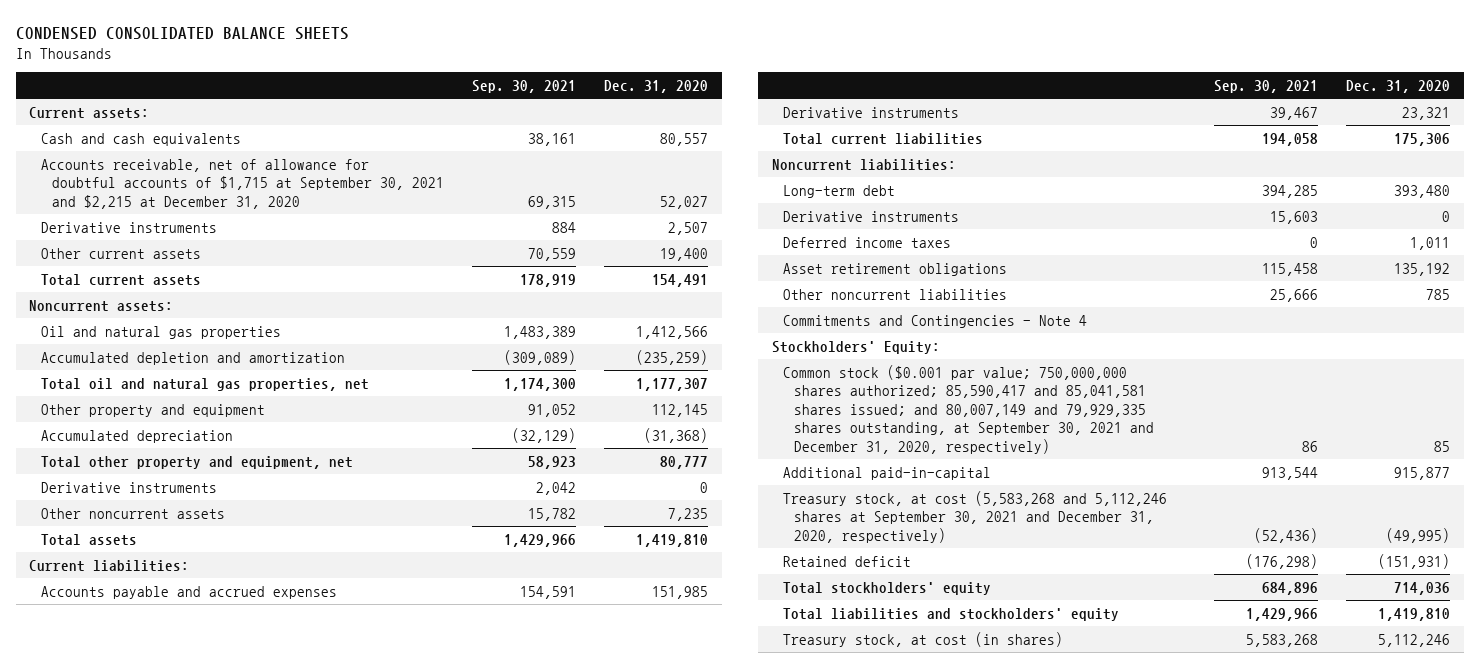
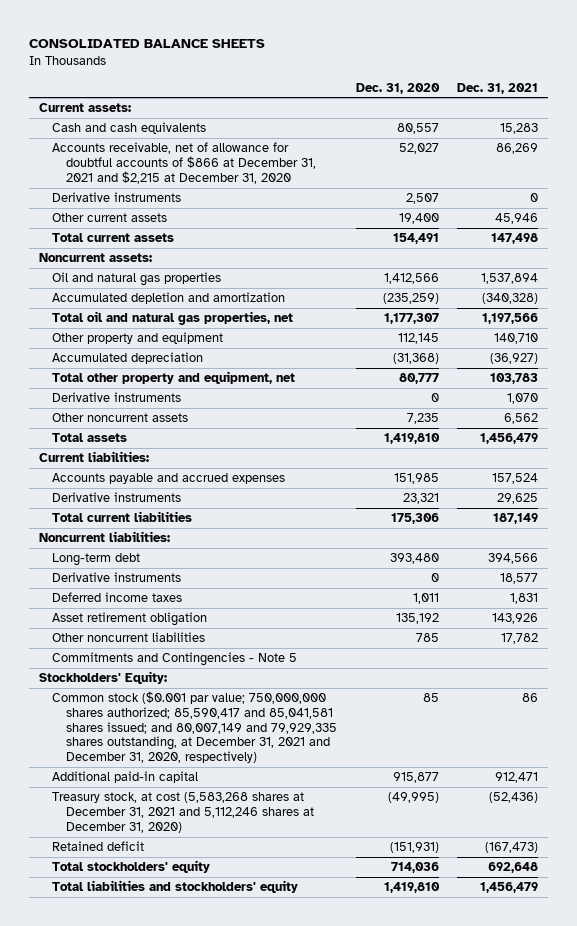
[15,27,349,41] CONDENSED CONSOLIDATED BALANCE SHEETS -> [29,39,266,49] CONSOLIDATED BALANCE SHEETS
[471,79,576,93] Sep. 30, 2021 -> none
none -> [457,82,539,94] Dec. 31, 2021
[40,158,445,209] Accounts receivable, net of allowance for doubtful accounts of $1,715 at September 30, 2021 and $2,215 at December 31, 2020 -> [52,142,317,184] Accounts receivable, net of allowance for doubtful accounts of $866 at December 31, 2021 and $2,215 at December 31, 2020
[783,262,1008,276] Asset retirement obligations -> [52,612,208,627] Asset retirement obligation
[783,314,1088,328] Commitments and Contingencies - Note 4 -> [52,652,298,667] Commitments and Contingencies - Note 5
[783,364,1155,454] Common stock ($0.001 par value; 750,000,000 shares authorized; 85,590,417 and 85,041,581 shares issued; and 80,007,149 and 79,929,335 shares outstanding, at September 30, 2021 and December 31, 2020, respectively) -> [52,691,338,764] Common stock ($0.001 par value; 750,000,000 shares authorized; 85,590,417 and 85,041,581 shares issued; and 80,007,149 and 79,929,335 shares outstanding, at December 31, 2021 and December 31, 2020, respectively)
[783,466,992,480] Additional paid-in-capital -> [52,771,199,784] Additional paid-in capital
[783,490,1168,543] Treasury stock, at cost (5,583,268 and 5,112,246 shares at September 30, 2021 and December 31, 2020, respectively) -> [52,792,315,833] Treasury stock, at cost (5,583,268 shares at December 31, 2021 and 5,112,246 shares at December 31, 2020)
[783,631,1064,647] Treasury stock, at cost (in shares) -> none

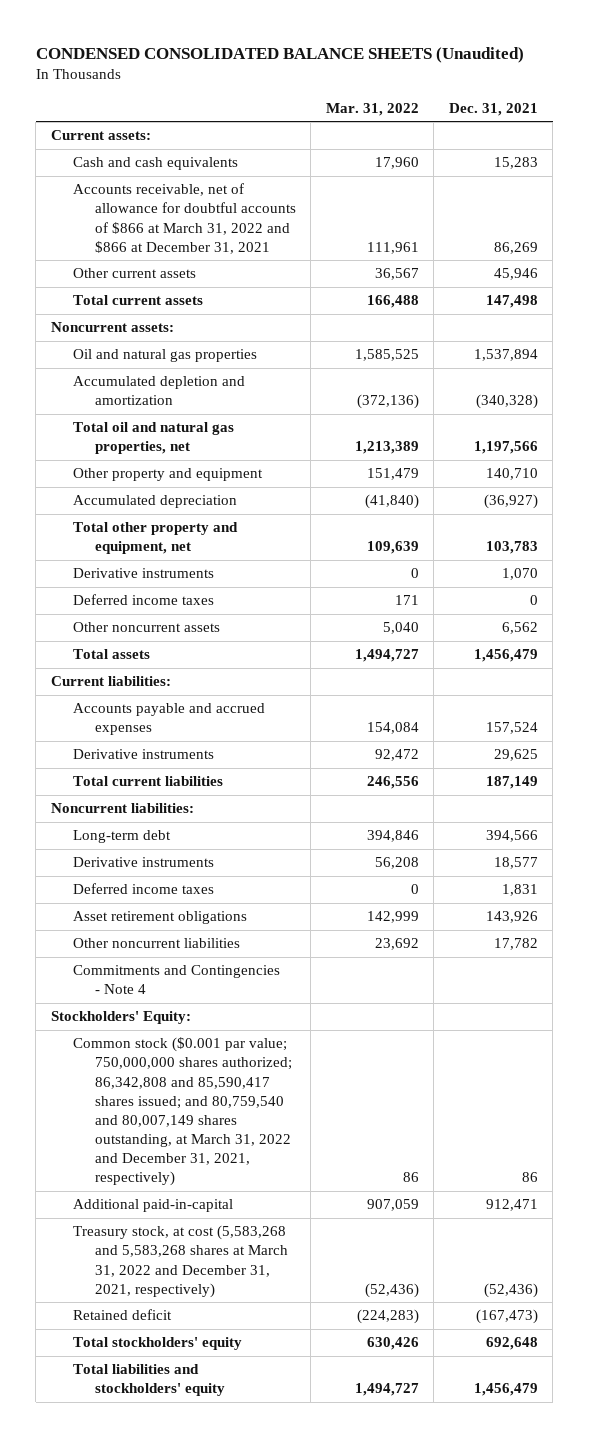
[29,39,266,49] CONSOLIDATED BALANCE SHEETS -> [35,47,524,64] CONDENSED CONSOLIDATED BALANCE SHEETS (Unaudited)
[355,82,440,94] Dec. 31, 2020 -> none
none -> [325,102,419,116] Mar. 31, 2022
[52,192,182,203] Derivative instruments -> none
[52,142,317,184] Accounts receivable, net of allowance for doubtful accounts of $866 at December 31, 2021 and $2,215 at December 31, 2020 -> [72,183,296,254] Accounts receivable, net of allowance for doubtful accounts of $866 at March 31, 2022 and $866 at December 31, 2021
none -> [72,594,214,606] Deferred income taxes
[52,612,208,627] Asset retirement obligation -> [72,911,247,925] Asset retirement obligations
[52,652,298,667] Commitments and Contingencies - Note 5 -> [72,965,280,995] Commitments and Contingencies - Note 4
[52,691,338,764] Common stock ($0.001 par value; 750,000,000 shares authorized; 85,590,417 and 85,041,581 shares issued; and 80,007,149 and 79,929,335 shares outstanding, at December 31, 2021 and December 31, 2020, respectively) -> [72,1037,292,1187] Common stock ($0.001 par value; 750,000,000 shares authorized; 86,342,808 and 85,590,417 shares issued; and 80,759,540 and 80,007,149 shares outstanding, at March 31, 2022 and December 31, 2021, respectively)
[52,771,199,784] Additional paid-in capital -> [72,1199,233,1213] Additional paid-in-capital
[52,792,315,833] Treasury stock, at cost (5,583,268 shares at December 31, 2021 and 5,112,246 shares at December 31, 2020) -> [72,1225,288,1298] Treasury stock, at cost (5,583,268 and 5,583,268 shares at March 31, 2022 and December 31, 2021, respectively)

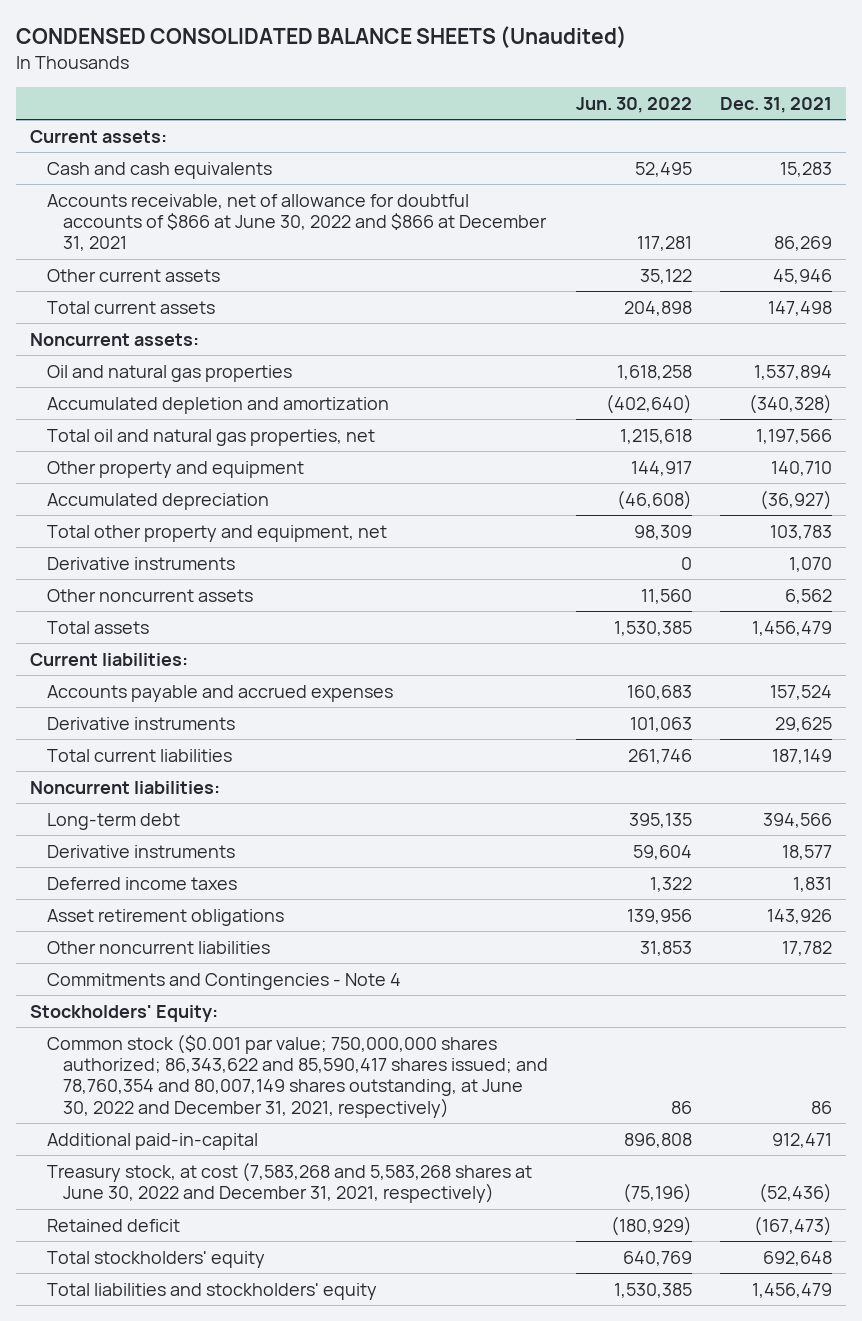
[325,102,419,116] Mar. 31, 2022 -> none
none -> [576,96,693,113] Jun. 30, 2022
[72,183,296,254] Accounts receivable, net of allowance for doubtful accounts of $866 at March 31, 2022 and $866 at December 31, 2021 -> [46,193,548,252] Accounts receivable, net of allowance for doubtful accounts of $866 at June 30, 2022 and $866 at December 31, 2021
[72,594,214,606] Deferred income taxes -> none
[72,1037,292,1187] Common stock ($0.001 par value; 750,000,000 shares authorized; 86,342,808 and 85,590,417 shares issued; and 80,759,540 and 80,007,149 shares outstanding, at March 31, 2022 and December 31, 2021, respectively) -> [46,1033,549,1118] Common stock ($0.001 par value; 750,000,000 shares authorized; 86,343,622 and 85,590,417 shares issued; and 78,760,354 and 80,007,149 shares outstanding, at June 30, 2022 and December 31, 2021, respectively)
[72,1225,288,1298] Treasury stock, at cost (5,583,268 and 5,583,268 shares at March 31, 2022 and December 31, 2021, respectively) -> [46,1161,532,1204] Treasury stock, at cost (7,583,268 and 5,583,268 shares at June 30, 2022 and December 31, 2021, respectively)

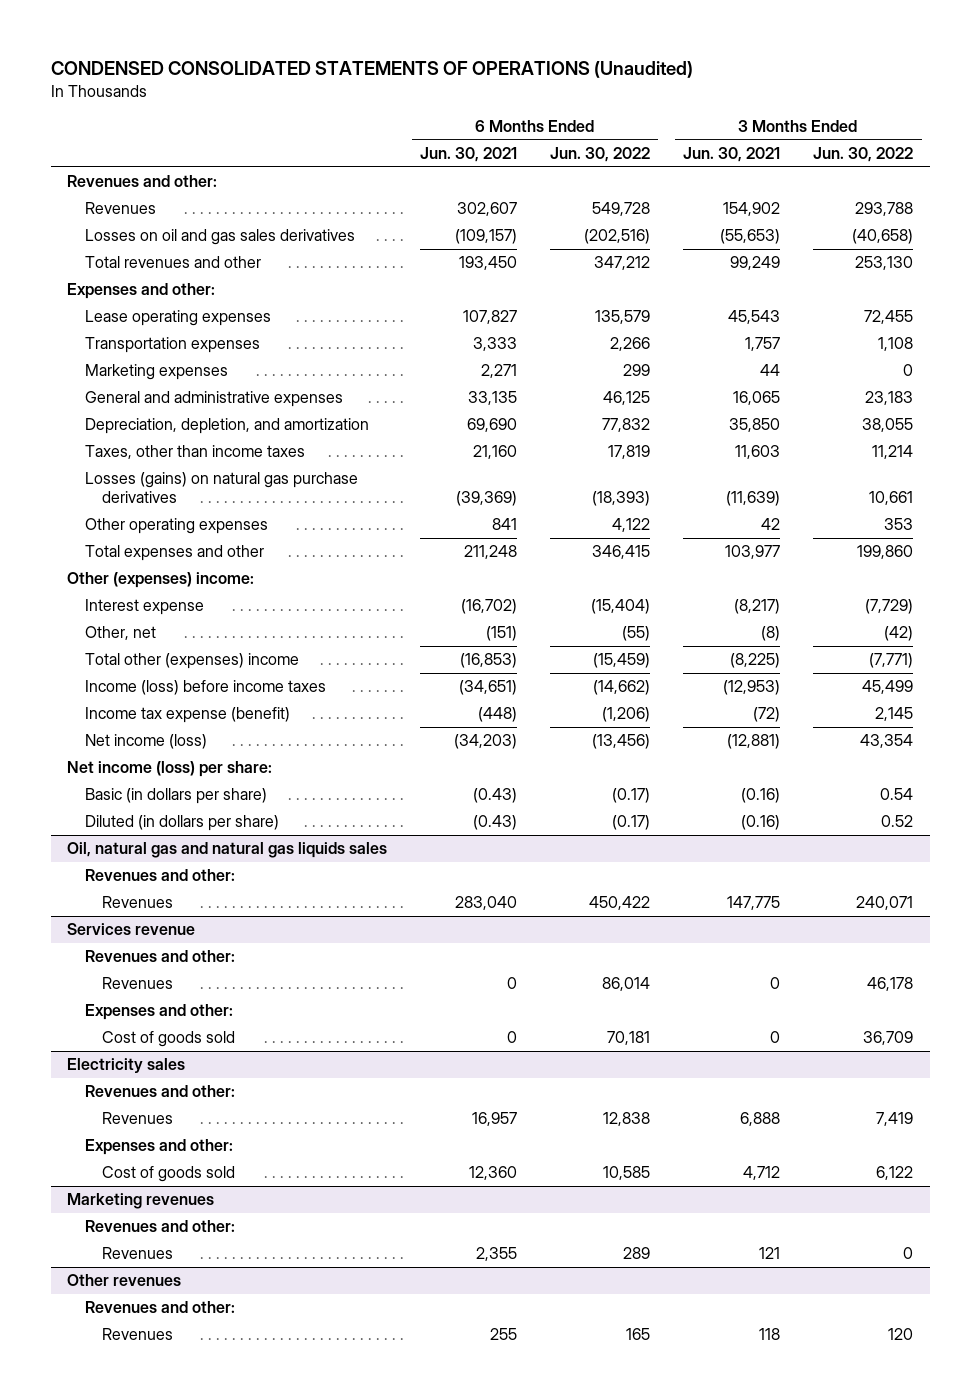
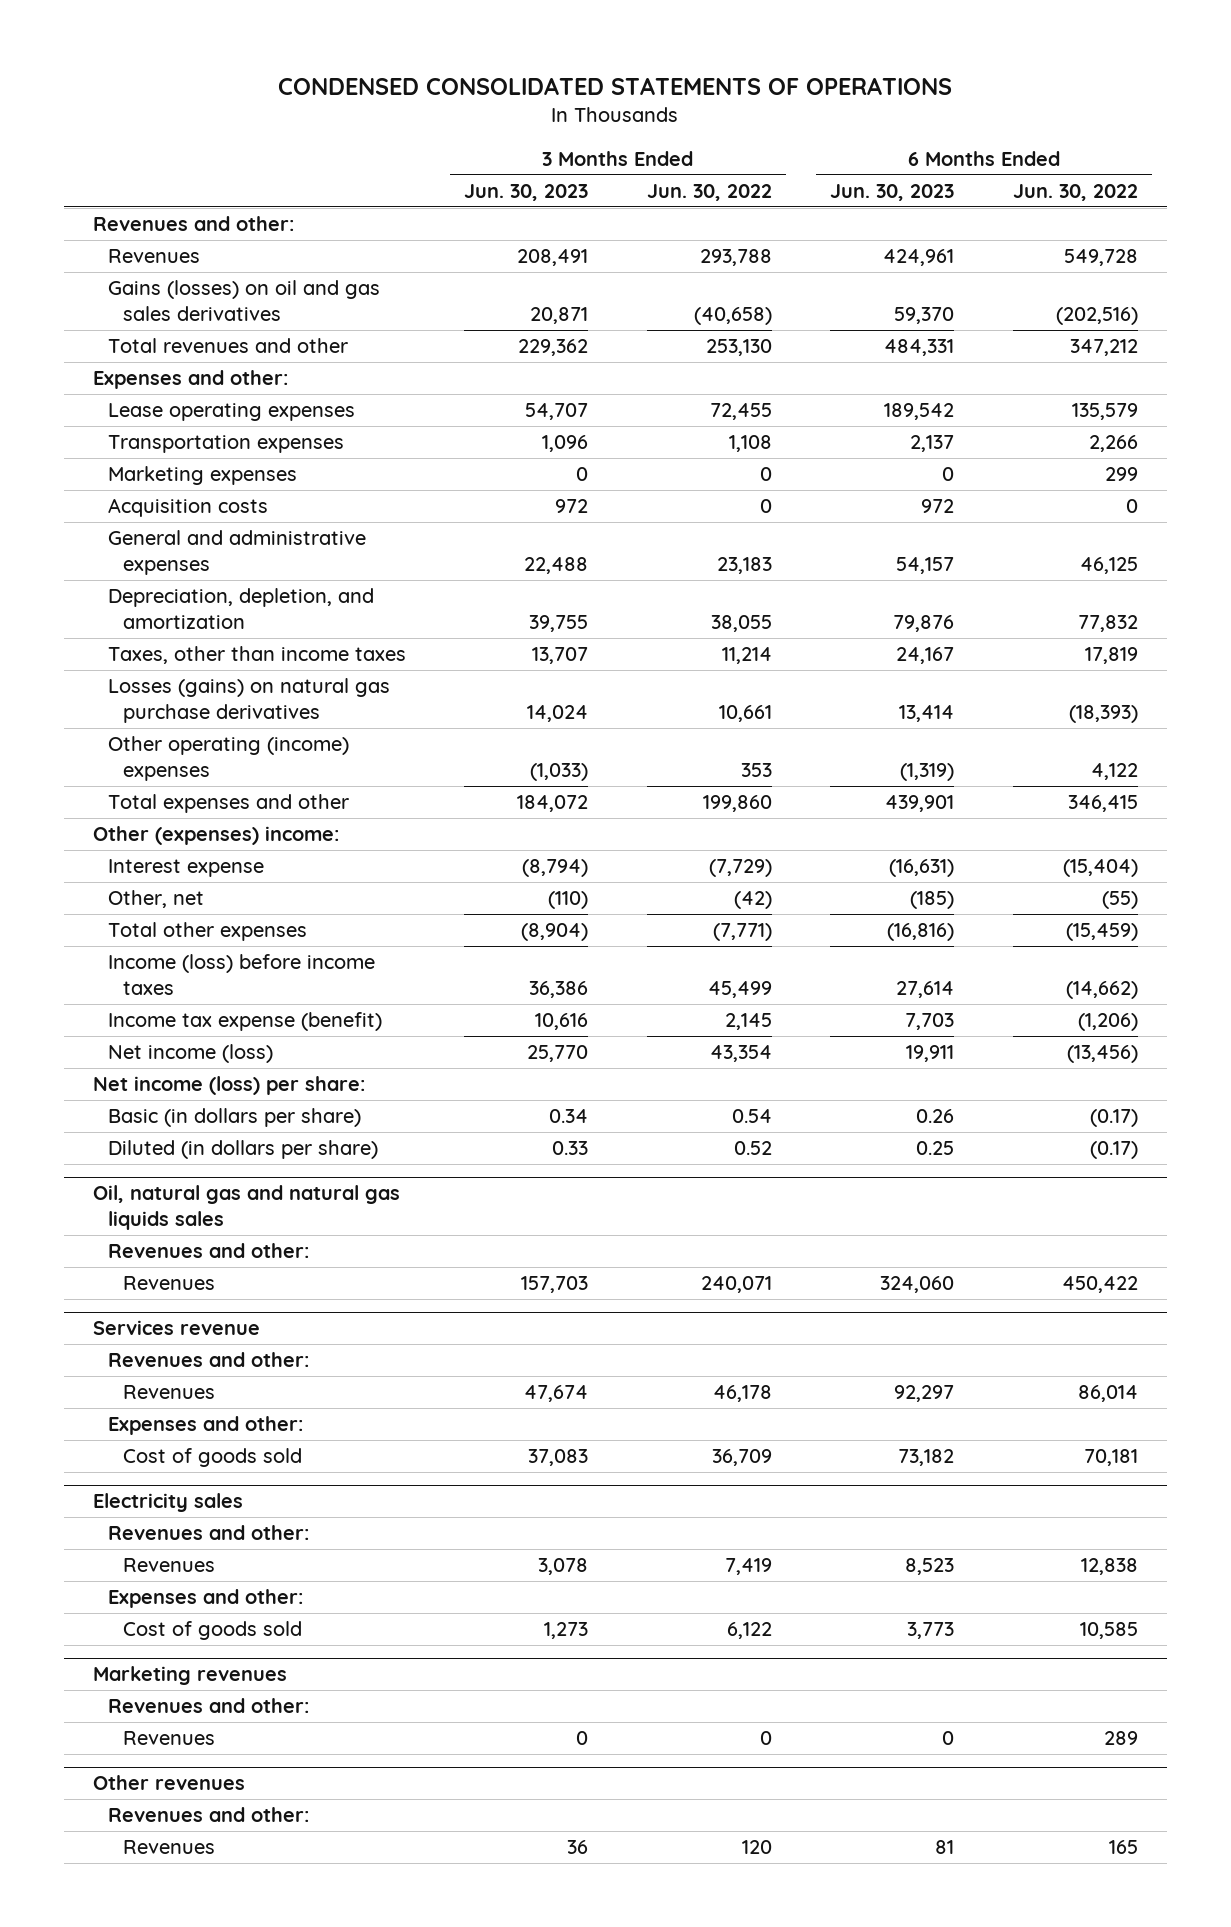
[50,61,693,79] CONDENSED CONSOLIDATED STATEMENTS OF OPERATIONS (Unaudited) -> [278,77,953,96] CONDENSED CONSOLIDATED STATEMENTS OF OPERATIONS
[420,147,518,163] Jun. 30, 2021 -> none
[683,147,781,163] Jun. 30, 2021 -> none
none -> [464,183,589,201] Jun. 30, 2023
none -> [830,183,955,201] Jun. 30, 2023
[84,229,355,246] Losses on oil and gas sales derivatives -> [107,280,380,322] Gains (losses) on oil and gas sales derivatives
none -> [107,498,268,518] Acquisition costs
[84,518,268,535] Other operating expenses -> [107,736,349,782] Other operating (income) expenses
[84,653,299,670] Total other (expenses) income -> [107,922,307,942] Total other expenses

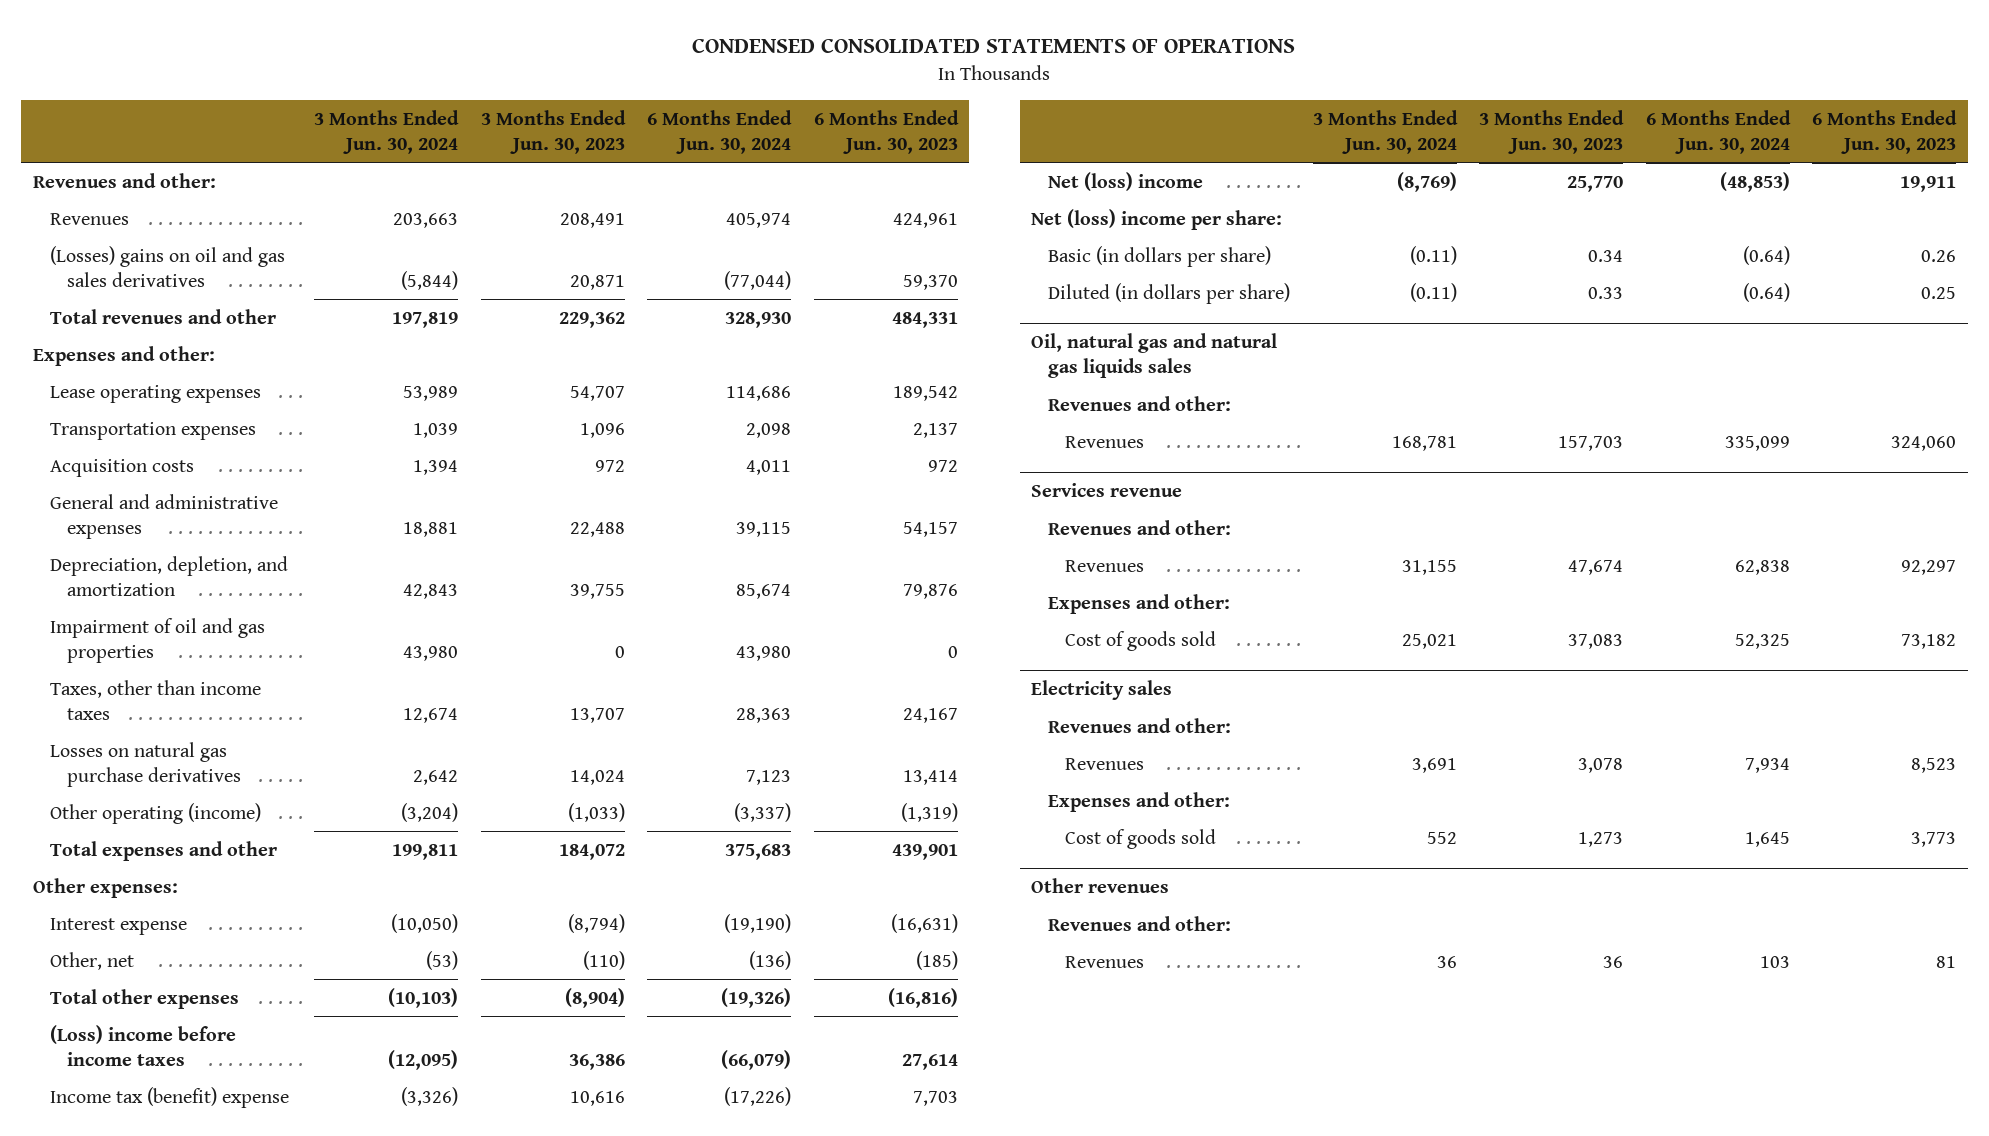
[646,183,772,201] Jun. 30, 2022 -> none
[1012,183,1138,201] Jun. 30, 2022 -> none
none -> [314,109,460,154] 3 Months Ended Jun. 30, 2024
none -> [647,109,793,154] 6 Months Ended Jun. 30, 2024
[107,280,380,322] Gains (losses) on oil and gas sales derivatives -> [49,245,285,287] (Losses) gains on oil and gas sales derivatives
[107,466,297,486] Marketing expenses -> none
none -> [49,617,265,663] Impairment of oil and gas properties
[107,678,390,724] Losses (gains) on natural gas purchase derivatives -> [49,741,242,787] Losses on natural gas purchase derivatives
[107,736,349,782] Other operating (income) expenses -> [49,802,261,824] Other operating (income)
[92,826,339,846] Other (expenses) income: -> [32,877,178,898] Other expenses:
[107,954,375,996] Income (loss) before income taxes -> [49,1024,236,1066] (Loss) income before income taxes
[107,1012,382,1032] Income tax expense (benefit) -> [49,1086,289,1108] Income tax (benefit) expense
[107,1044,273,1064] Net income (loss) -> [1048,171,1204,191] Net (loss) income
[92,1076,365,1096] Net income (loss) per share: -> [1030,208,1282,230] Net (loss) income per share:
[92,1666,287,1686] Marketing revenues -> none
[107,1698,309,1714] Revenues and other: -> none
[123,1731,216,1746] Revenues -> none

